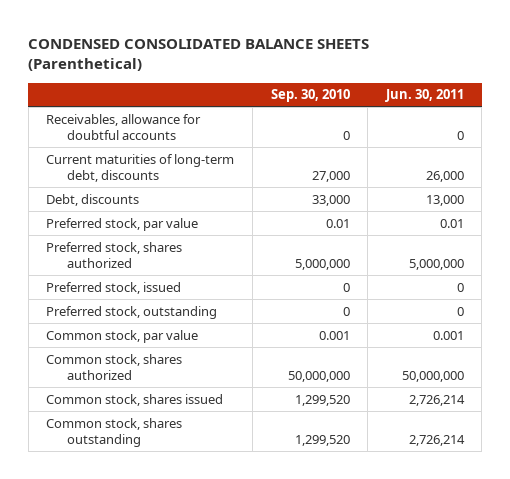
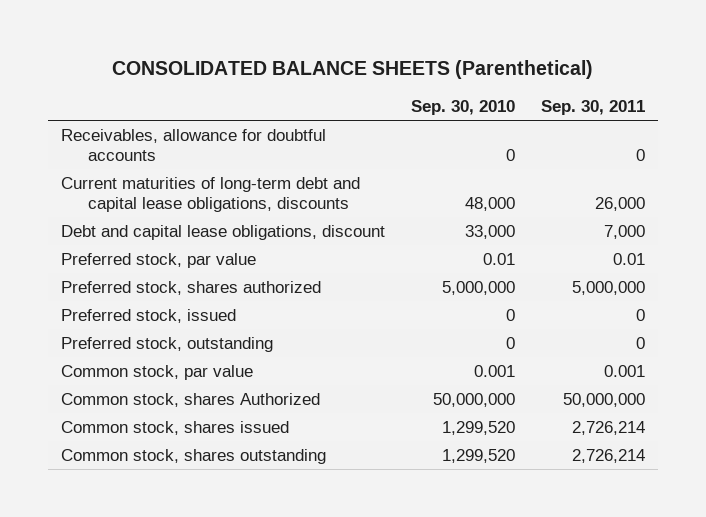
[28,38,370,72] CONDENSED CONSOLIDATED BALANCE SHEETS (Parenthetical) -> [112,59,594,79] CONSOLIDATED BALANCE SHEETS (Parenthetical)
[384,89,464,103] Jun. 30, 2011 -> none
none -> [541,99,646,115] Sep. 30, 2011
[46,153,235,182] Current maturities of long-term debt, discounts -> [61,177,361,213] Current maturities of long-term debt and capital lease obligations, discounts
[311,170,350,182] 27,000 -> [465,197,516,212] 48,000
[46,193,140,206] Debt, discounts -> [61,225,386,241] Debt and capital lease obligations, discount
[46,353,183,380] Common stock, shares authorized -> [61,393,321,408] Common stock, shares Authorized

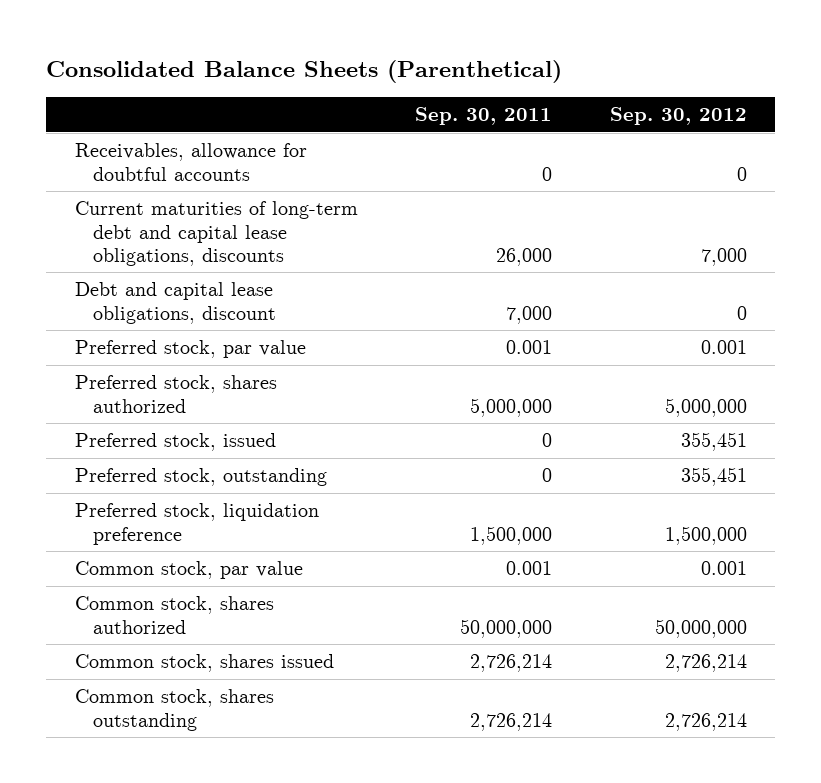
[112,59,594,79] CONSOLIDATED BALANCE SHEETS (Parenthetical) -> [46,59,563,83] Consolidated Balance Sheets (Parenthetical)
[411,99,516,115] Sep. 30, 2010 -> none
none -> [609,107,747,126] Sep. 30, 2012
[613,253,646,266] 0.01 -> [506,340,553,355] 0.001
none -> [74,503,319,545] Preferred stock, liquidation preference
[61,393,321,408] Common stock, shares Authorized -> [74,596,274,634] Common stock, shares authorized

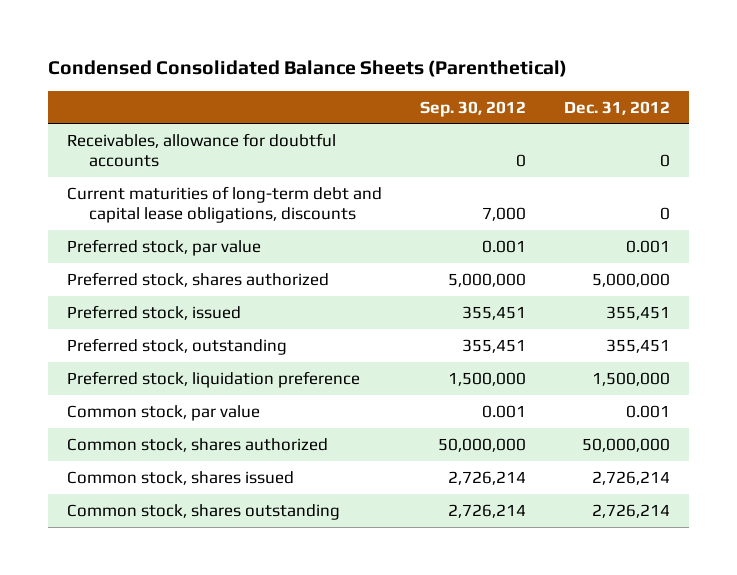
[46,59,563,83] Consolidated Balance Sheets (Parenthetical) -> [47,59,567,77] Condensed Consolidated Balance Sheets (Parenthetical)
[415,107,553,126] Sep. 30, 2011 -> none
none -> [564,100,671,115] Dec. 31, 2012
[74,282,277,324] Debt and capital lease obligations, discount -> none

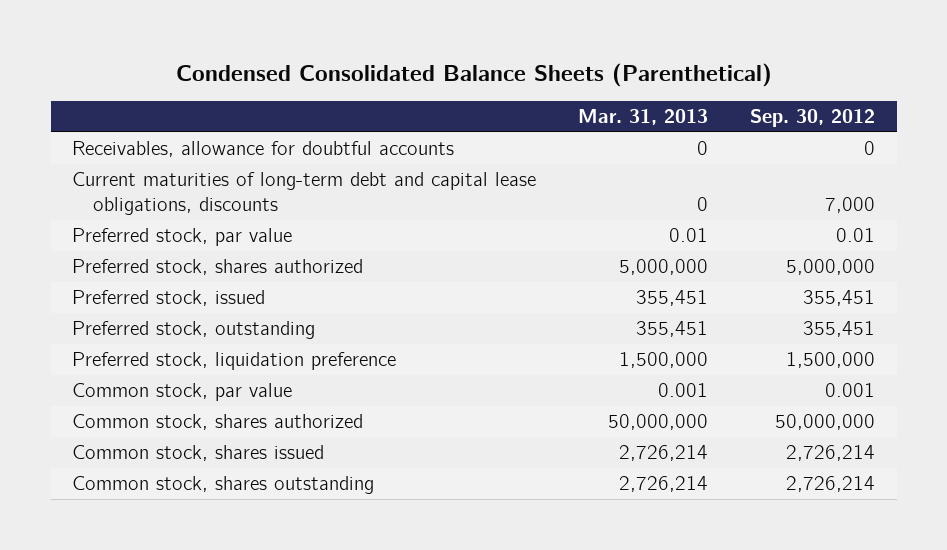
[564,100,671,115] Dec. 31, 2012 -> none
none -> [578,108,709,125] Mar. 31, 2013
[481,239,526,253] 0.001 -> [836,228,876,243] 0.01

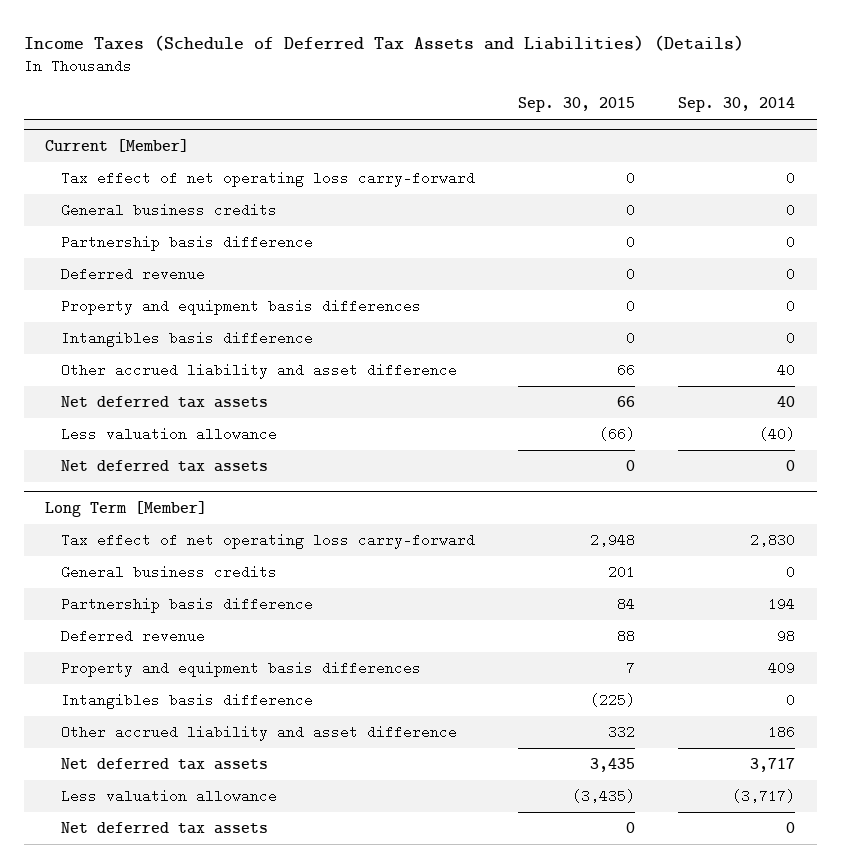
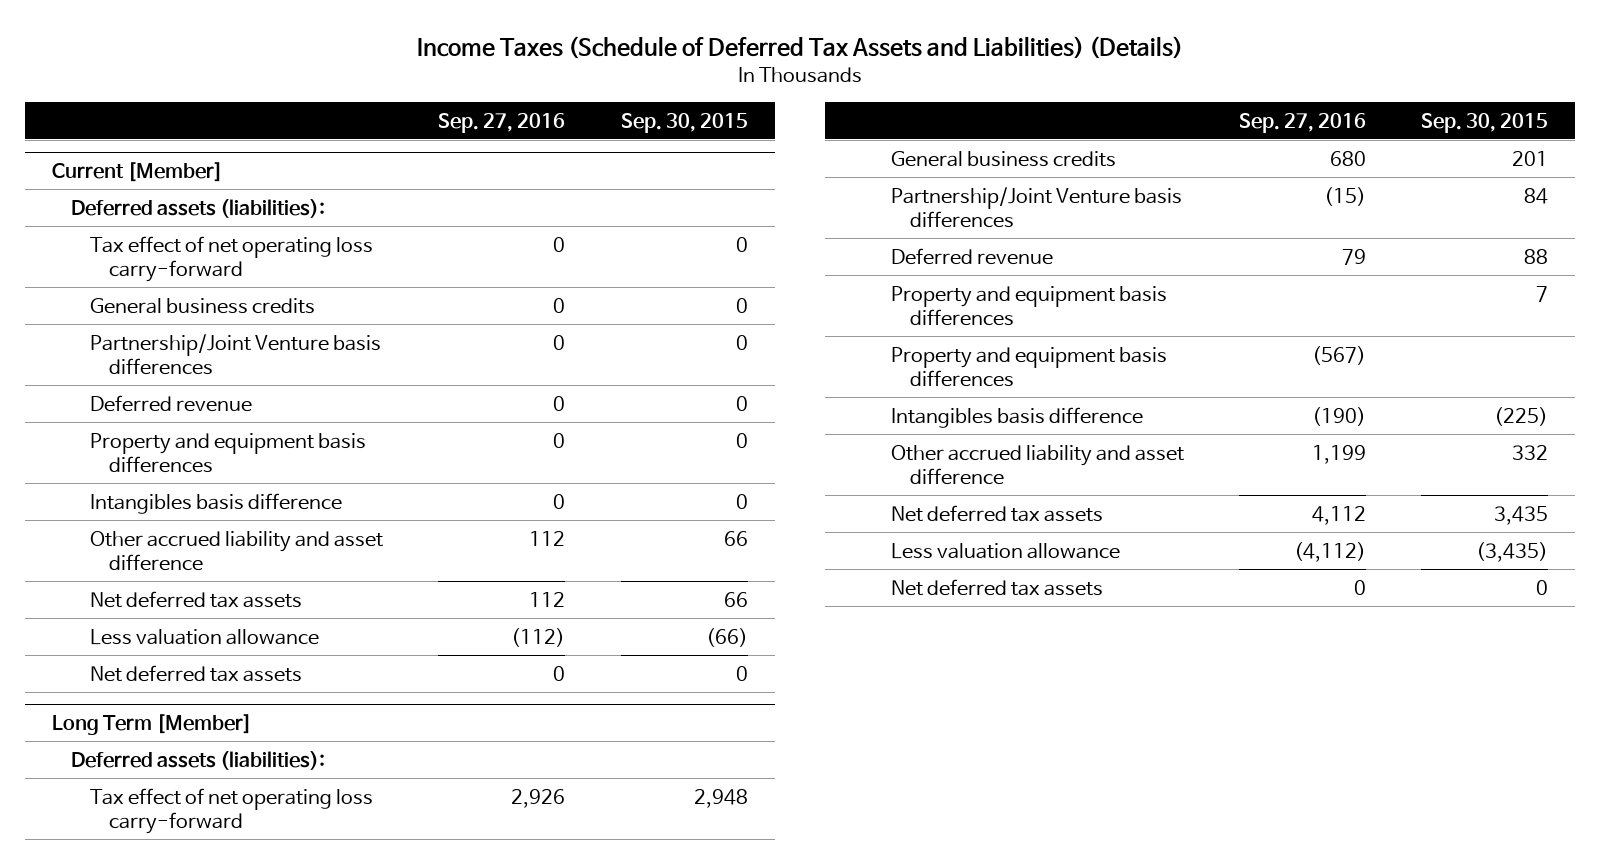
[678,97,796,113] Sep. 30, 2014 -> none
none -> [438,112,566,133] Sep. 27, 2016
none -> [71,198,326,218] Deferred assets (liabilities):
[61,234,314,251] Partnership basis difference -> [90,333,382,375] Partnership/Joint Venture basis differences
none -> [71,750,326,770] Deferred assets (liabilities):
[61,596,314,613] Partnership basis difference -> [890,186,1182,228] Partnership/Joint Venture basis differences
none -> [890,346,1167,387] Property and equipment basis differences

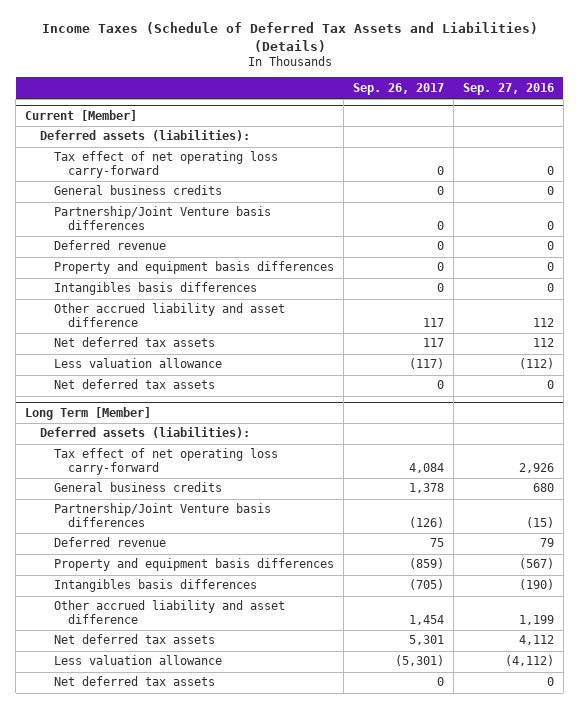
[620,112,748,133] Sep. 30, 2015 -> none
none -> [352,82,444,95] Sep. 26, 2017
[90,492,343,514] Intangibles basis difference -> [53,282,257,296] Intangibles basis differences
[890,285,1167,326] Property and equipment basis differences -> none
[890,406,1143,428] Intangibles basis difference -> [53,579,257,593] Intangibles basis differences

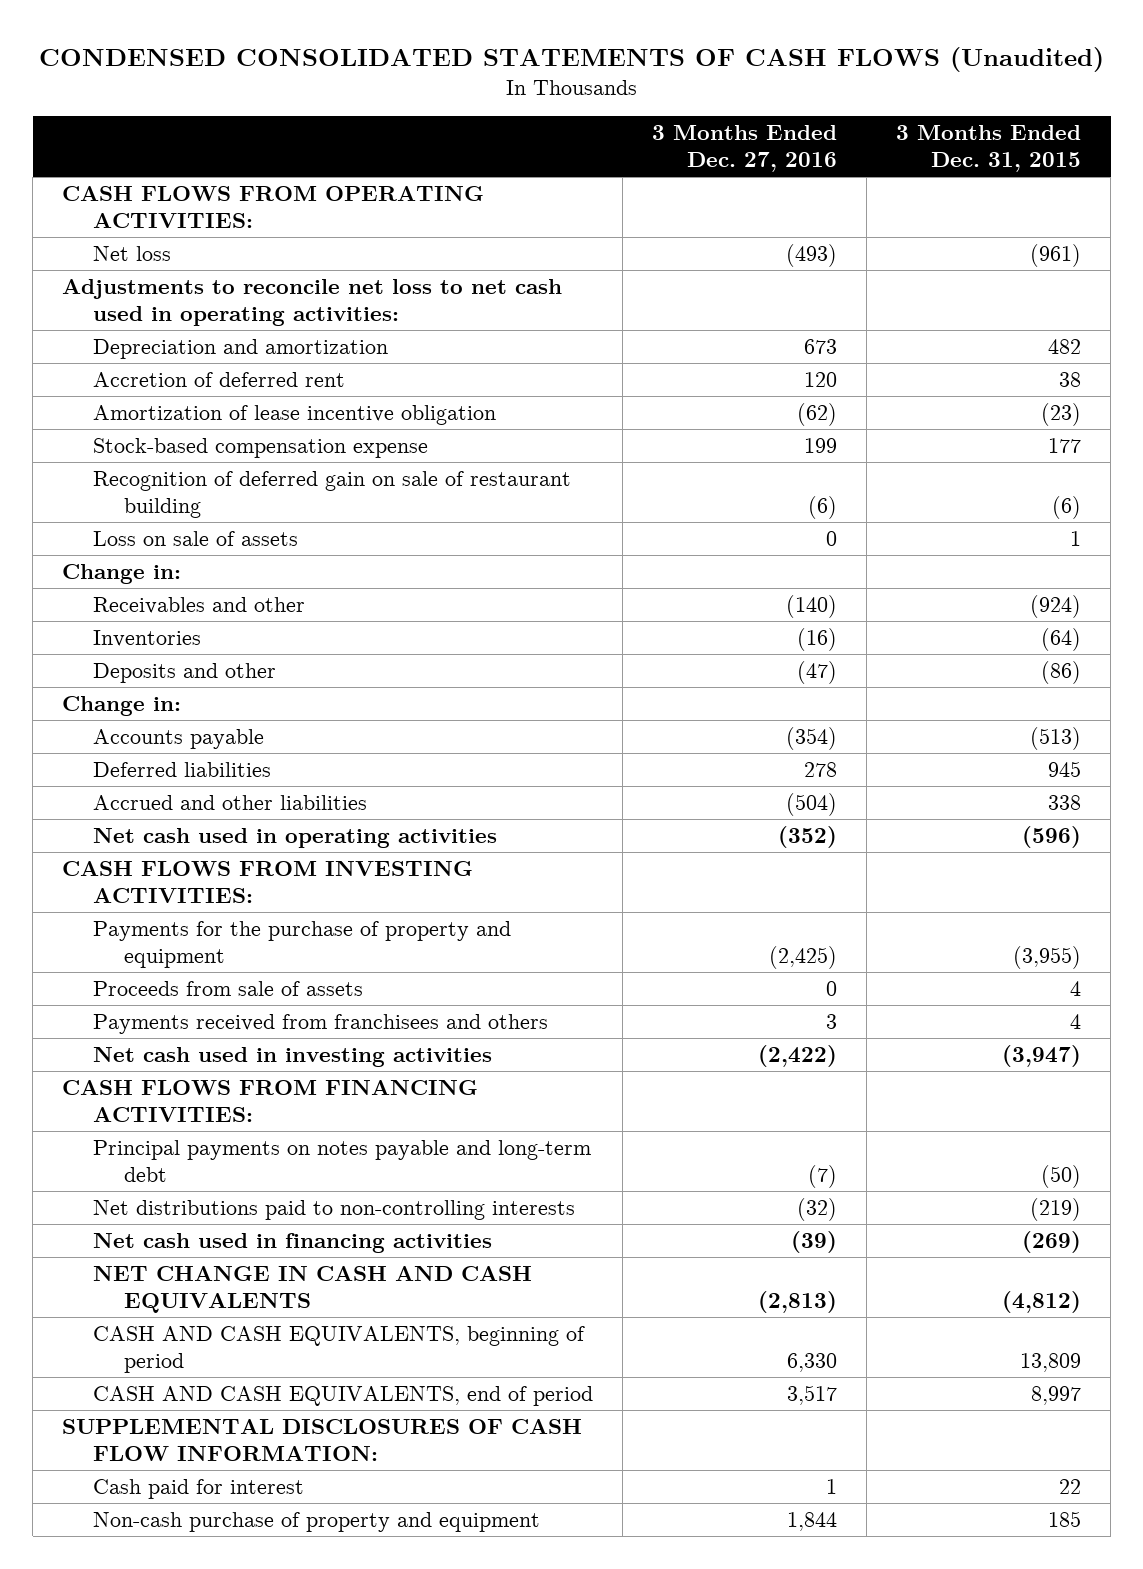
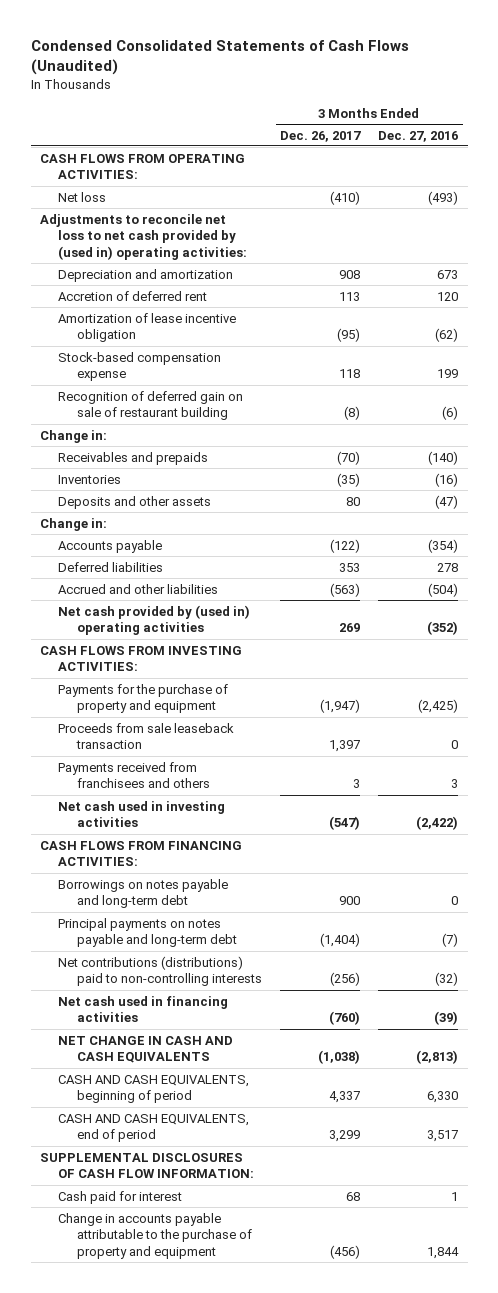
[38,46,1104,72] CONDENSED CONSOLIDATED STATEMENTS OF CASH FLOWS (Unaudited) -> [30,40,409,76] Condensed Consolidated Statements of Cash Flows (Unaudited)
[896,124,1082,173] 3 Months Ended Dec. 31, 2015 -> none
none -> [280,130,362,142] Dec. 26, 2017
[62,278,563,327] Adjustments to reconcile net loss to net cash used in operating activities: -> [39,213,248,261] Adjustments to reconcile net loss to net cash provided by (used in) operating activities:
[92,530,298,546] Loss on sale of assets -> none
[92,596,305,614] Receivables and other -> [58,451,209,465] Receivables and prepaids
[92,662,276,683] Deposits and other -> [58,495,212,509] Deposits and other assets
[92,827,497,848] Net cash used in operating activities -> [58,604,251,636] Net cash provided by (used in) operating activities
[92,980,363,996] Proceeds from sale of assets -> none
none -> [58,722,235,750] Proceeds from sale leaseback transaction
none -> [58,878,229,909] Borrowings on notes payable and long-term debt
[92,1199,575,1220] Net distributions paid to non-controlling interests -> [58,955,262,987] Net contributions (distributions) paid to non-controlling interests
[92,1511,540,1532] Non-cash purchase of property and equipment -> [58,1212,252,1260] Change in accounts payable attributable to the purchase of property and equipment

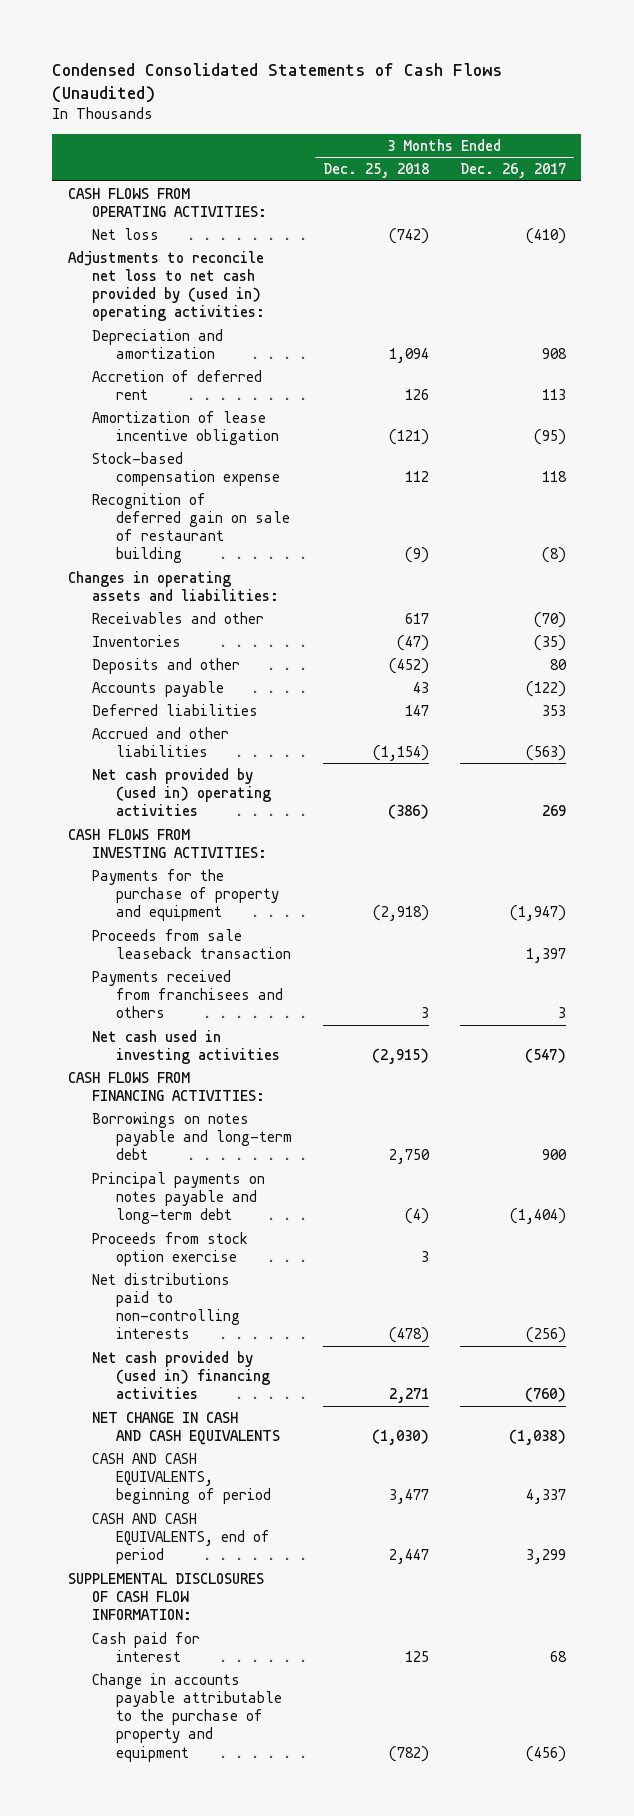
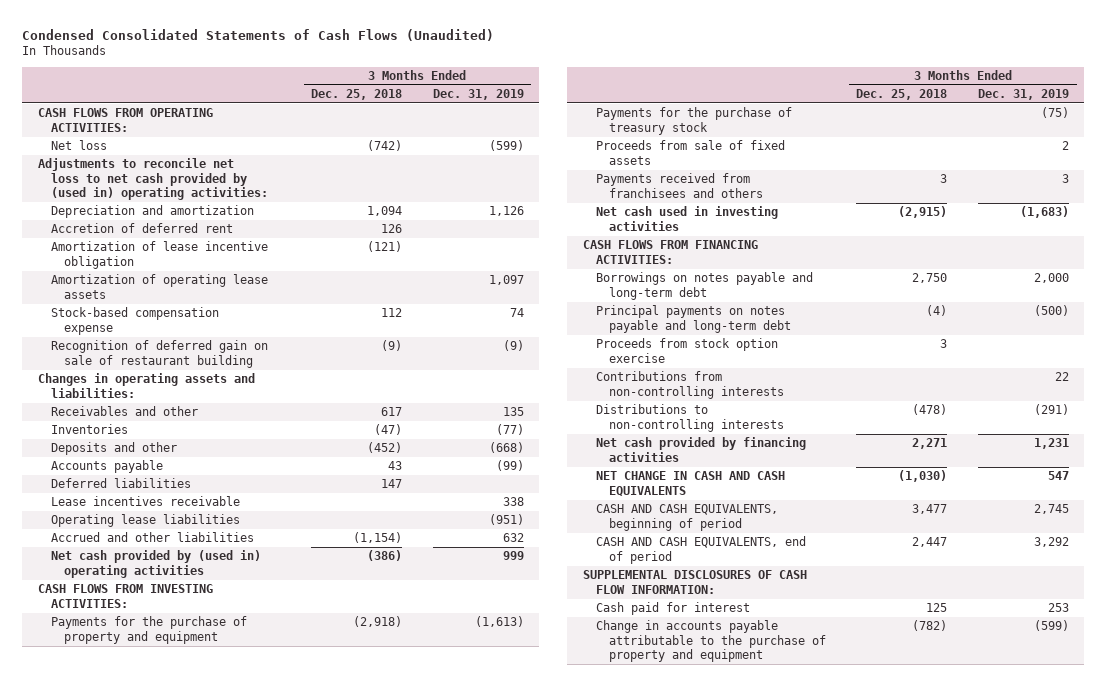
[459,163,566,179] Dec. 26, 2017 -> none
none -> [432,88,524,100] Dec. 31, 2019
none -> [50,274,268,299] Amortization of operating lease assets
none -> [50,496,240,507] Lease incentives receivable
none -> [50,514,240,528] Operating lease liabilities
[91,928,291,960] Proceeds from sale leaseback transaction -> none
none -> [595,107,792,135] Payments for the purchase of treasury stock
none -> [595,140,785,165] Proceeds from sale of fixed assets
none -> [595,371,784,399] Contributions from non-controlling interests
[91,1272,240,1340] Net distributions paid to non-controlling interests -> [595,404,784,432] Distributions to non-controlling interests
[91,1350,270,1400] Net cash provided by (used in) financing activities -> [595,437,806,462] Net cash provided by financing activities

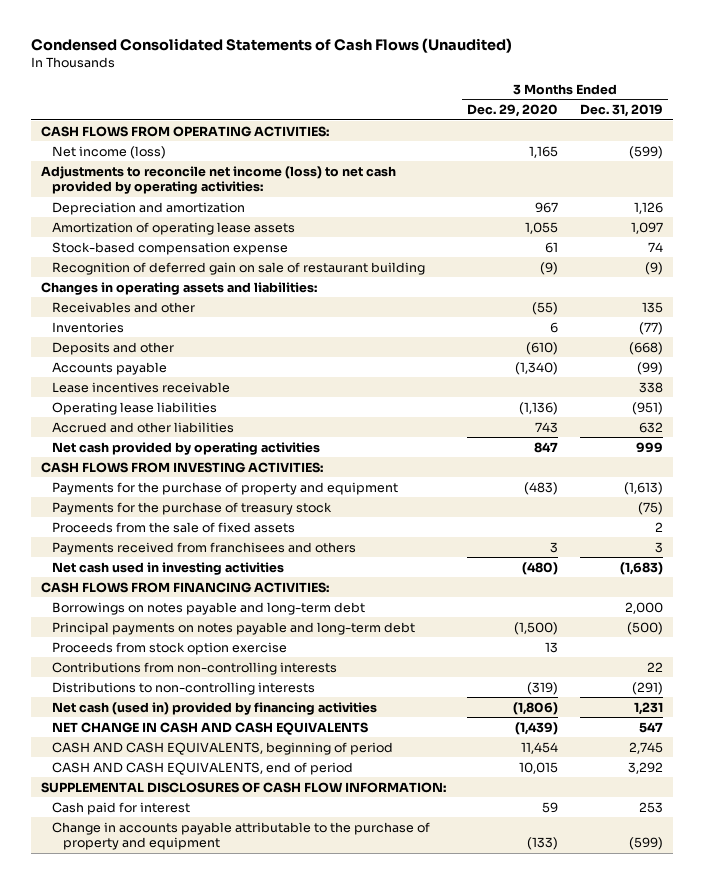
[311,88,403,100] Dec. 25, 2018 -> none
none -> [467,104,559,118] Dec. 29, 2020
[50,140,107,151] Net loss -> [52,145,167,159] Net income (loss)
[37,158,268,201] Adjustments to reconcile net loss to net cash provided by (used in) operating activities: -> [41,165,397,195] Adjustments to reconcile net income (loss) to net cash provided by operating activities:
[50,223,233,234] Accretion of deferred rent -> none
[50,241,268,269] Amortization of lease incentive obligation -> none
[50,478,191,489] Deferred liabilities -> none
[50,550,261,578] Net cash provided by (used in) operating activities -> [52,441,321,455] Net cash provided by operating activities
[595,140,785,165] Proceeds from sale of fixed assets -> [52,521,296,533] Proceeds from the sale of fixed assets
[595,437,806,462] Net cash provided by financing activities -> [52,701,378,715] Net cash (used in) provided by financing activities

